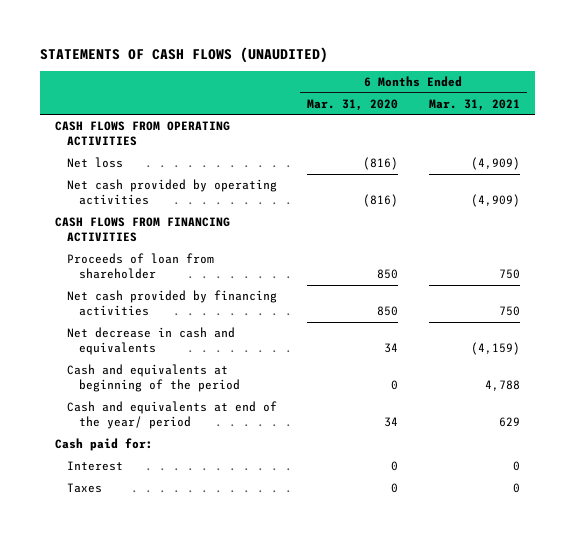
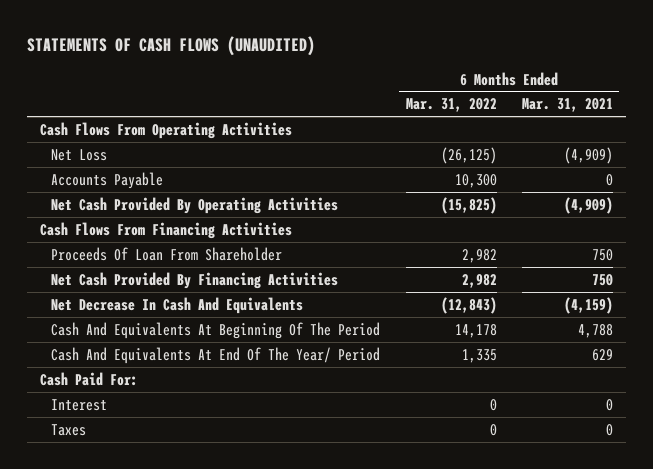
[307,98,399,111] Mar. 31, 2020 -> none
none -> [405,98,497,113] Mar. 31, 2022
[55,121,231,146] CASH FLOWS FROM OPERATING ACTIVITIES -> [39,121,292,139] Cash Flows From Operating Activities
[66,157,123,169] Net loss -> [51,148,108,161] Net Loss
none -> [51,171,164,189] Accounts Payable
[66,179,277,205] Net cash provided by operating activities -> [51,196,339,214] Net Cash Provided By Operating Activities
[55,217,231,242] CASH FLOWS FROM FINANCING ACTIVITIES -> [39,221,292,239] Cash Flows From Financing Activities
[66,253,214,279] Proceeds of loan from shareholder -> [51,246,283,261] Proceeds Of Loan From Shareholder
[66,290,277,316] Net cash provided by financing activities -> [51,271,339,289] Net Cash Provided By Financing Activities
[66,327,235,355] Net decrease in cash and equivalents -> [51,296,304,314] Net Decrease In Cash And Equivalents
[66,364,240,392] Cash and equivalents at beginning of the period -> [51,321,381,339] Cash And Equivalents At Beginning Of The Period
[66,401,277,429] Cash and equivalents at end of the year/ period -> [51,346,381,364] Cash And Equivalents At End Of The Year/ Period
[55,438,154,452] Cash paid for: -> [39,371,138,386] Cash Paid For:

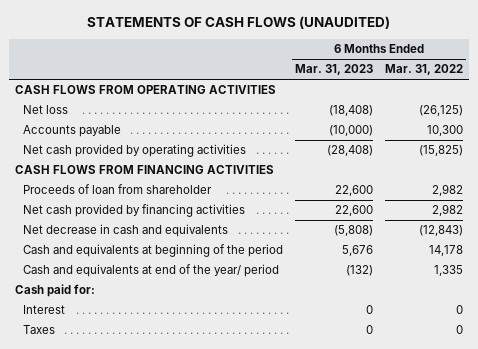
[522,98,614,113] Mar. 31, 2021 -> none
none -> [295,64,374,76] Mar. 31, 2023
[39,121,292,139] Cash Flows From Operating Activities -> [15,85,277,95] CASH FLOWS FROM OPERATING ACTIVITIES
[51,148,108,161] Net Loss -> [23,105,69,115] Net loss
[51,171,164,189] Accounts Payable -> [23,125,122,138] Accounts payable
[51,196,339,214] Net Cash Provided By Operating Activities -> [23,144,247,158] Net cash provided by operating activities
[39,221,292,239] Cash Flows From Financing Activities -> [15,165,275,175] CASH FLOWS FROM FINANCING ACTIVITIES
[51,246,283,261] Proceeds Of Loan From Shareholder -> [23,184,213,195] Proceeds of loan from shareholder
[51,271,339,289] Net Cash Provided By Financing Activities -> [23,204,246,218] Net cash provided by financing activities
[51,296,304,314] Net Decrease In Cash And Equivalents -> [23,224,229,238] Net decrease in cash and equivalents
[51,321,381,339] Cash And Equivalents At Beginning Of The Period -> [23,244,284,258] Cash and equivalents at beginning of the period
[51,346,381,364] Cash And Equivalents At End Of The Year/ Period -> [23,264,280,278] Cash and equivalents at end of the year/ period
[39,371,138,386] Cash Paid For: -> [15,284,96,298] Cash paid for:

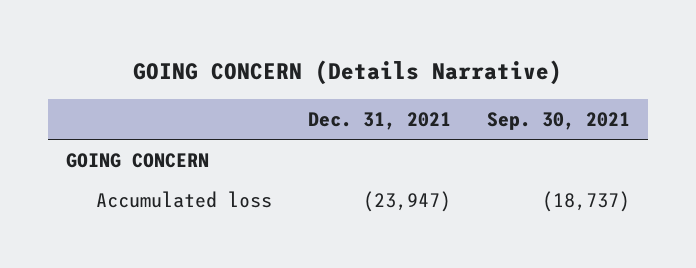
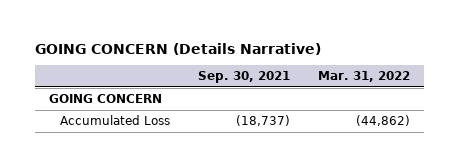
[307,111,451,130] Dec. 31, 2021 -> none
none -> [317,71,410,83] Mar. 31, 2022
[95,191,272,209] Accumulated loss -> [60,115,171,126] Accumulated Loss

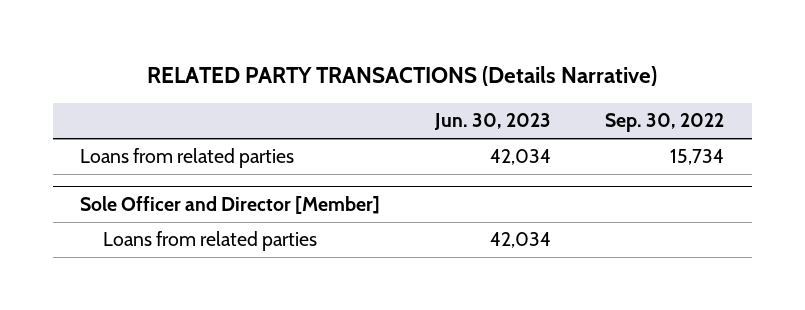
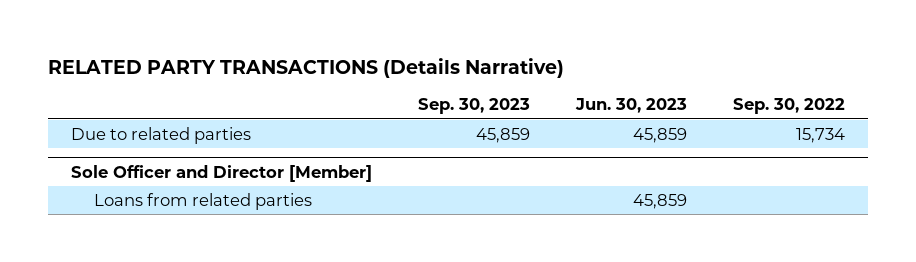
none -> [418,98,531,115] Sep. 30, 2023
[80,148,295,169] Loans from related parties -> none
none -> [71,127,252,145] Due to related parties
[489,232,551,249] 42,034 -> [633,194,688,210] 45,859

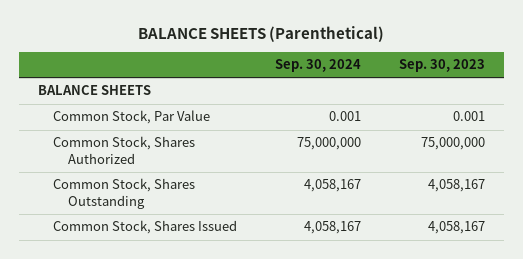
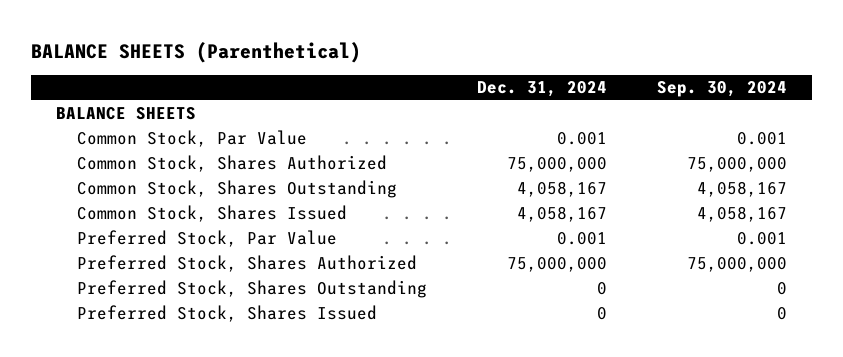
[399,59,486,73] Sep. 30, 2023 -> none
none -> [476,81,607,98] Dec. 31, 2024
none -> [76,230,337,248] Preferred Stock, Par Value
none -> [76,255,417,273] Preferred Stock, Shares Authorized
none -> [76,280,427,299] Preferred Stock, Shares Outstanding
none -> [76,305,377,323] Preferred Stock, Shares Issued

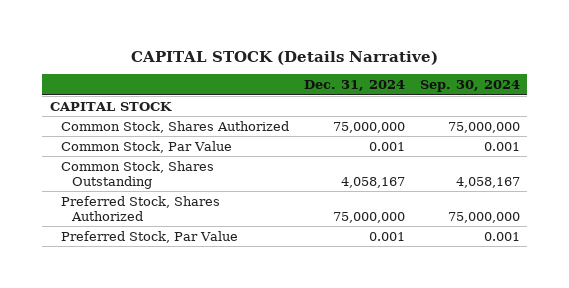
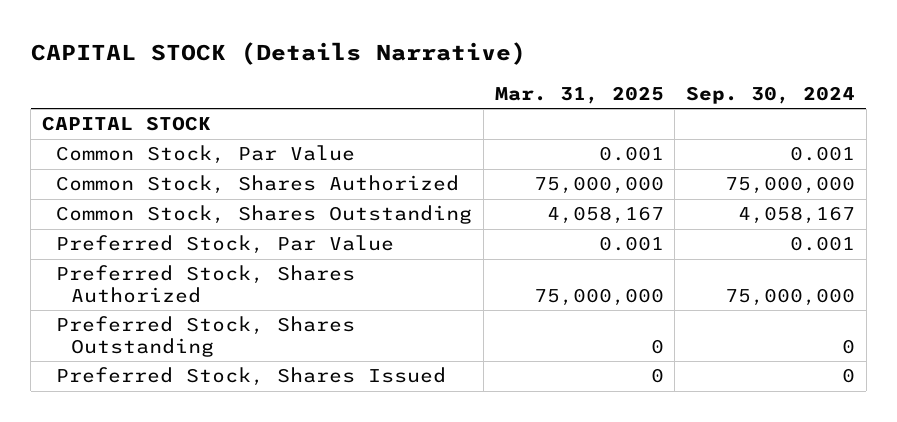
[303,80,405,92] Dec. 31, 2024 -> none
none -> [494,86,664,105] Mar. 31, 2025
[60,120,289,133] Common Stock, Shares Authorized -> [56,175,460,195] Common Stock, Shares Authorized
[60,195,220,221] Preferred Stock, Shares Authorized -> [56,265,356,304] Preferred Stock, Shares Authorized
none -> [56,316,356,358] Preferred Stock, Shares Outstanding
none -> [56,367,447,387] Preferred Stock, Shares Issued

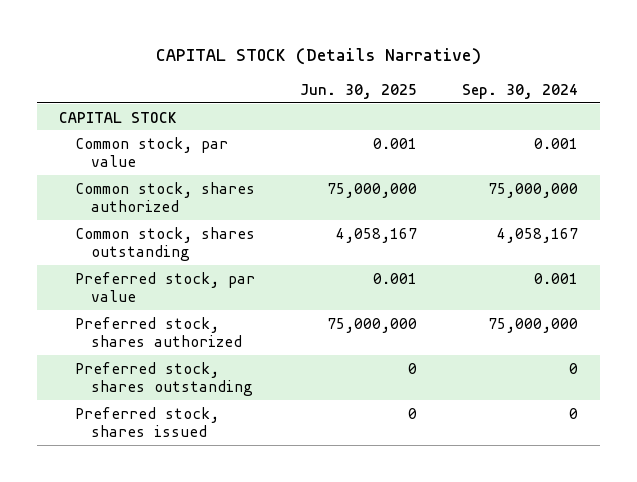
[494,86,664,105] Mar. 31, 2025 -> none
none -> [300,83,418,99] Jun. 30, 2025
[56,145,356,165] Common Stock, Par Value -> [75,136,229,168] Common stock, par value
[56,175,460,195] Common Stock, Shares Authorized -> [75,181,256,213] Common stock, shares authorized
[56,205,473,225] Common Stock, Shares Outstanding -> [75,226,256,262] Common stock, shares outstanding
[56,235,395,255] Preferred Stock, Par Value -> [75,271,256,303] Preferred stock, par value
[56,265,356,304] Preferred Stock, Shares Authorized -> [75,316,243,348] Preferred stock, shares authorized
[56,316,356,358] Preferred Stock, Shares Outstanding -> [75,361,254,397] Preferred stock, shares outstanding
[56,367,447,387] Preferred Stock, Shares Issued -> [75,406,220,438] Preferred stock, shares issued

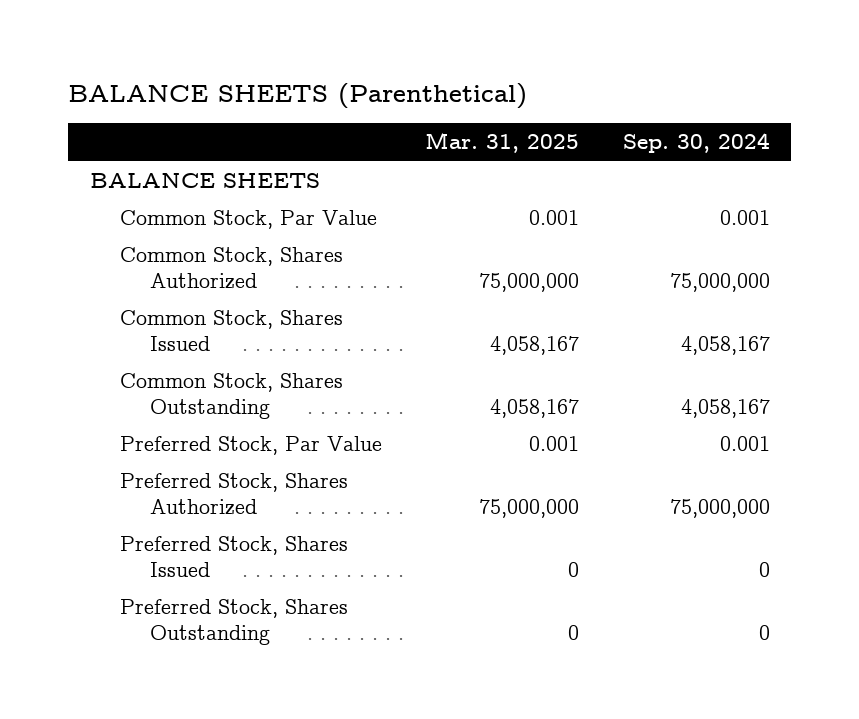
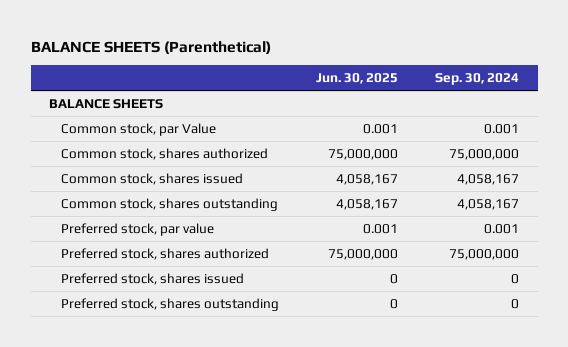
[425,132,580,154] Mar. 31, 2025 -> none
none -> [316,73,399,85] Jun. 30, 2025
[119,210,377,230] Common Stock, Par Value -> [61,122,217,136] Common stock, par Value
[119,247,343,290] Common Stock, Shares Authorized -> [61,147,269,160] Common stock, shares authorized
[119,310,343,352] Common Stock, Shares Issued -> [61,172,244,185] Common stock, shares issued
[119,373,343,420] Common Stock, Shares Outstanding -> [61,197,279,211] Common stock, shares outstanding
[119,436,382,456] Preferred Stock, Par Value -> [61,222,215,236] Preferred stock, par value
[119,473,348,516] Preferred Stock, Shares Authorized -> [61,247,270,260] Preferred stock, shares authorized
[119,536,348,578] Preferred Stock, Shares Issued -> [61,272,245,285] Preferred stock, shares issued
[119,599,348,646] Preferred Stock, Shares Outstanding -> [61,297,280,311] Preferred stock, shares outstanding

